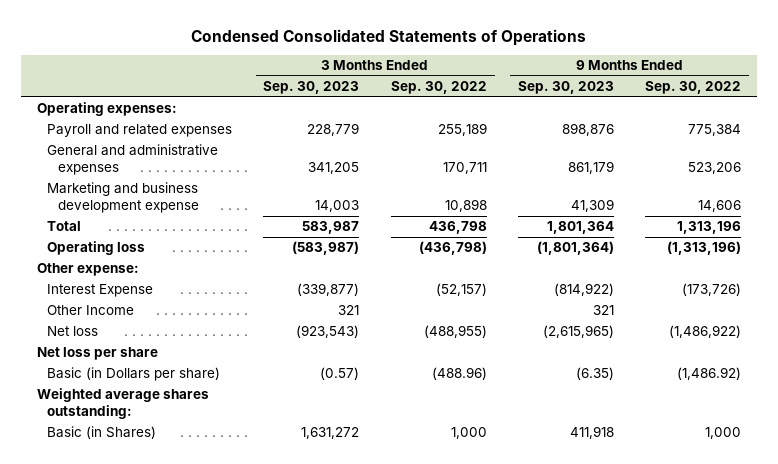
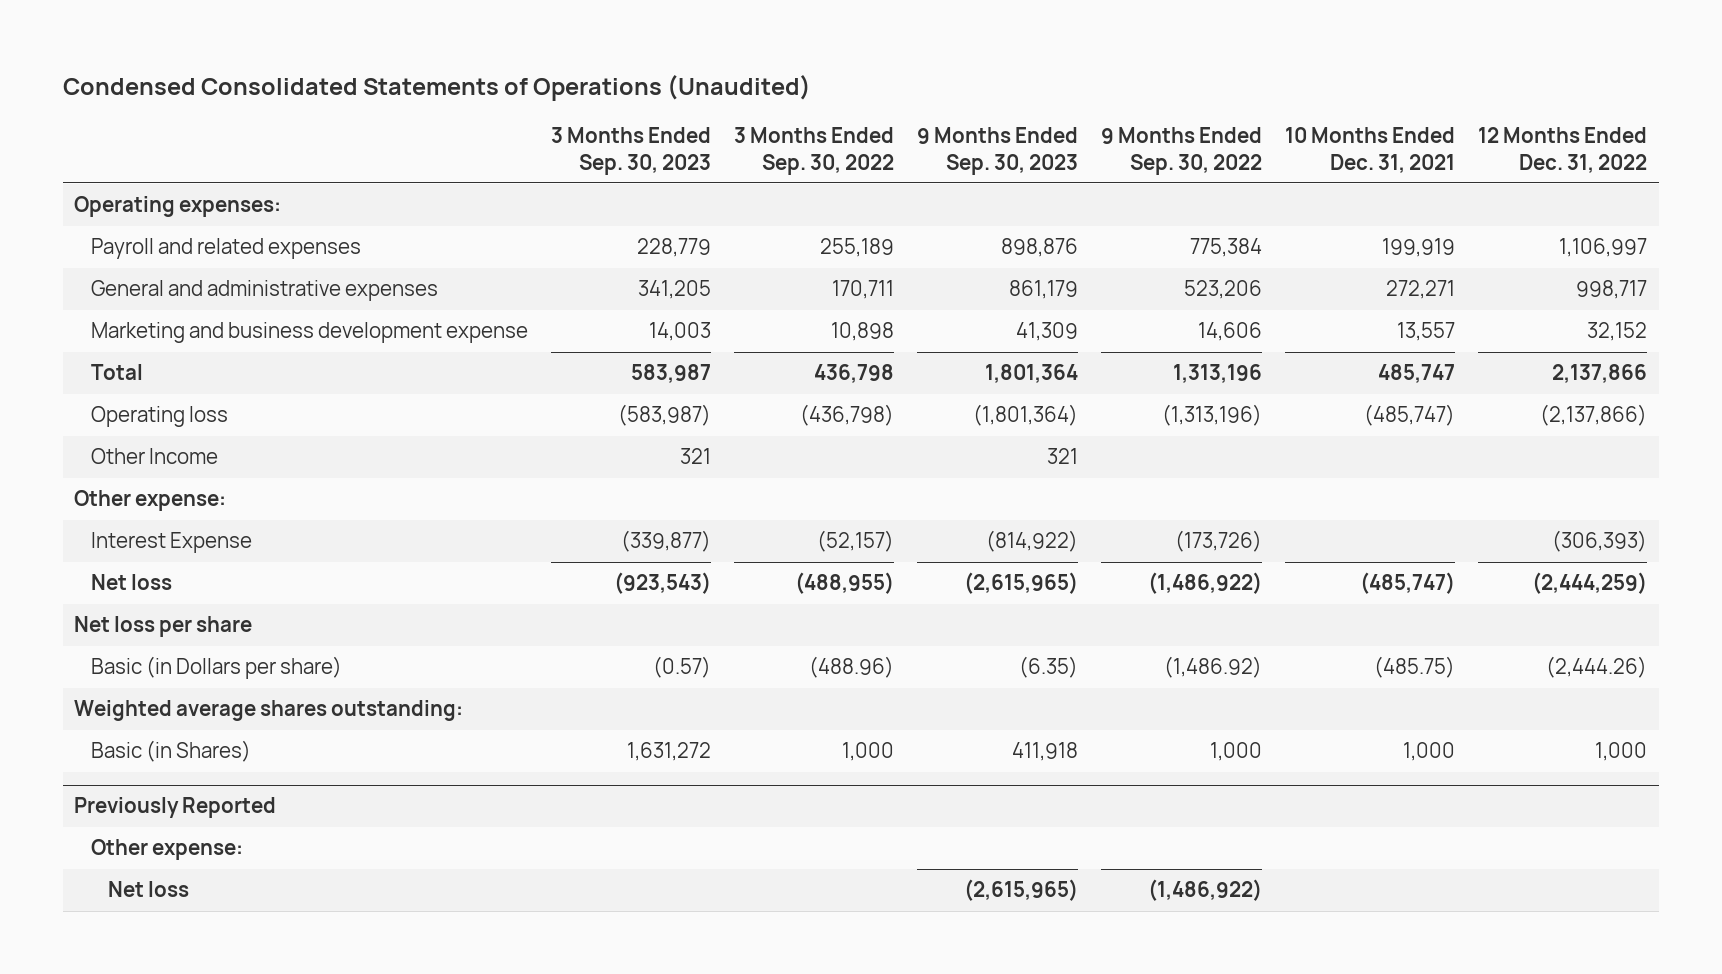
[191,28,587,46] Condensed Consolidated Statements of Operations -> [62,74,811,101] Condensed Consolidated Statements of Operations (Unaudited)
none -> [1285,127,1456,173] 10 Months Ended Dec. 31, 2021
none -> [1478,127,1648,173] 12 Months Ended Dec. 31, 2022
[47,305,135,316] Other Income -> [91,448,219,465] Other Income
none -> [74,797,277,819] Previously Reported
none -> [91,839,244,861] Other expense:
none -> [107,881,189,898] Net loss

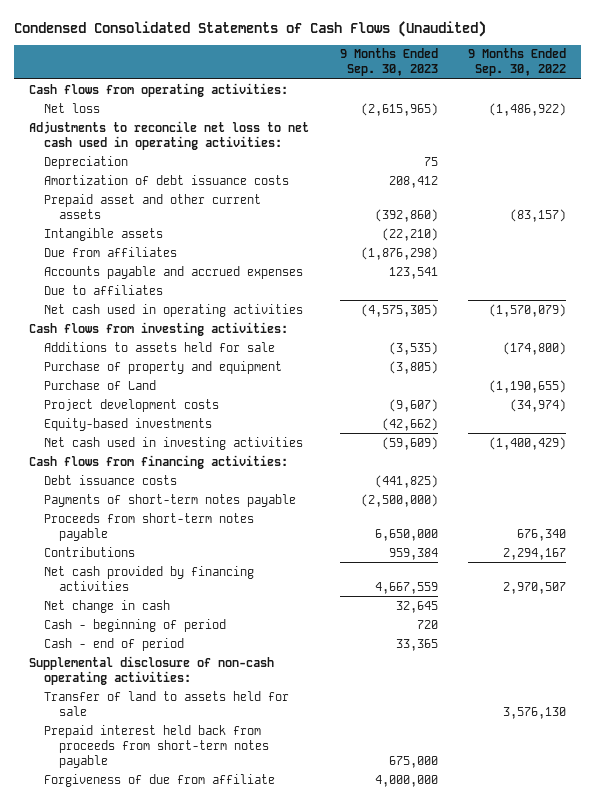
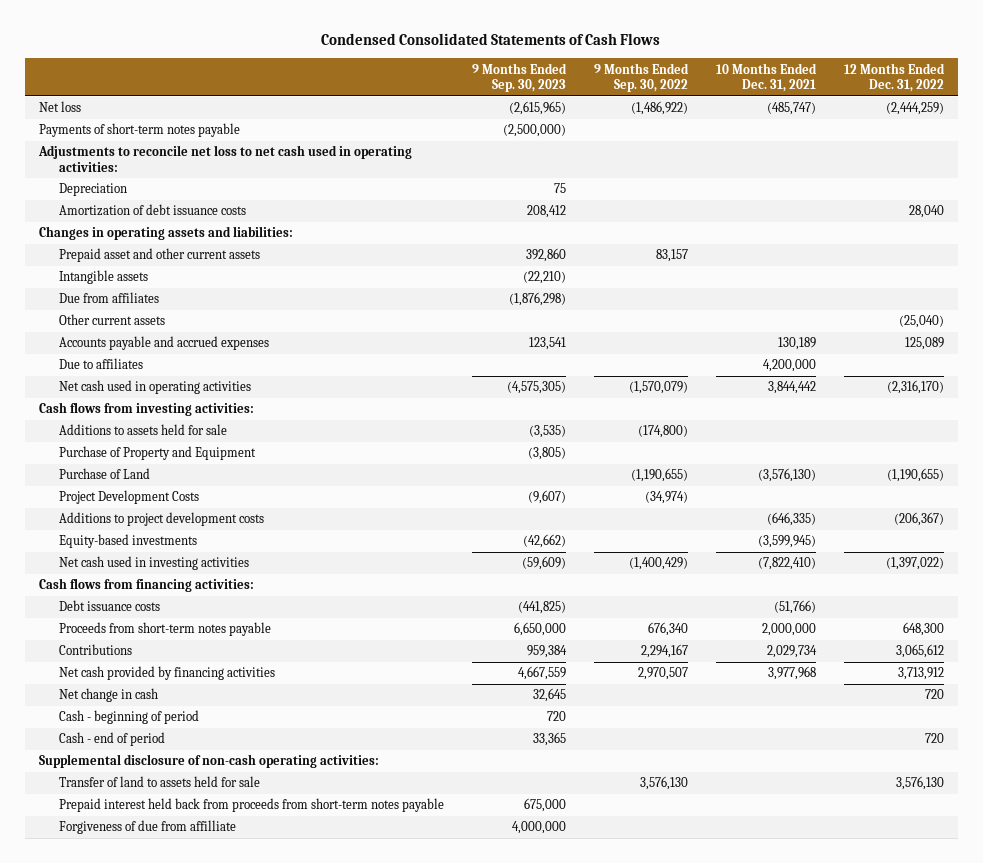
[14,20,487,37] Condensed Consolidated Statements of Cash Flows (Unaudited) -> [321,33,661,46] Condensed Consolidated Statements of Cash Flows
none -> [716,62,818,93] 10 Months Ended Dec. 31, 2021
none -> [844,62,946,93] 12 Months Ended Dec. 31, 2022
[29,82,289,97] Cash flows from operating activities: -> none
[44,493,297,507] Payments of short-term notes payable -> [38,123,240,138] Payments of short-term notes payable
none -> [38,226,293,241] Changes in operating assets and liabilities:
[374,208,438,222] (392,860) -> [526,248,567,263] 392,860
[509,208,566,222] (83,157) -> [656,249,689,263] 83,157
none -> [59,314,166,326] Other current assets
[44,360,283,374] Purchase of property and equipment -> [59,446,257,461] Purchase of Property and Equipment
[44,398,220,412] Project development costs -> [59,490,200,505] Project Development Costs
none -> [59,512,265,527] Additions to project development costs
[44,773,276,787] Forgiveness of due from affiliate -> [59,820,237,835] Forgiveness of due from affilliate

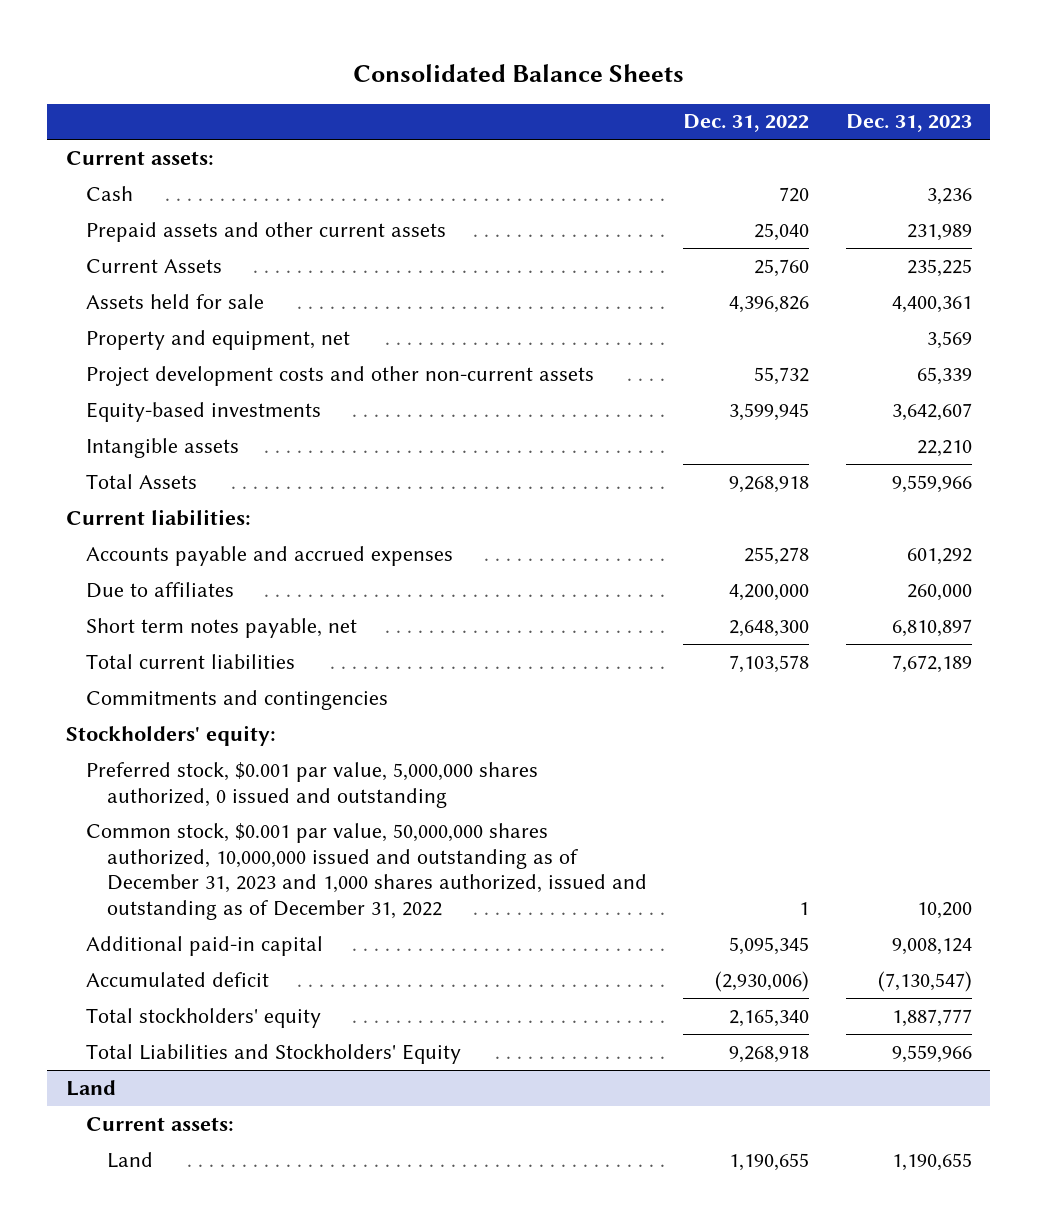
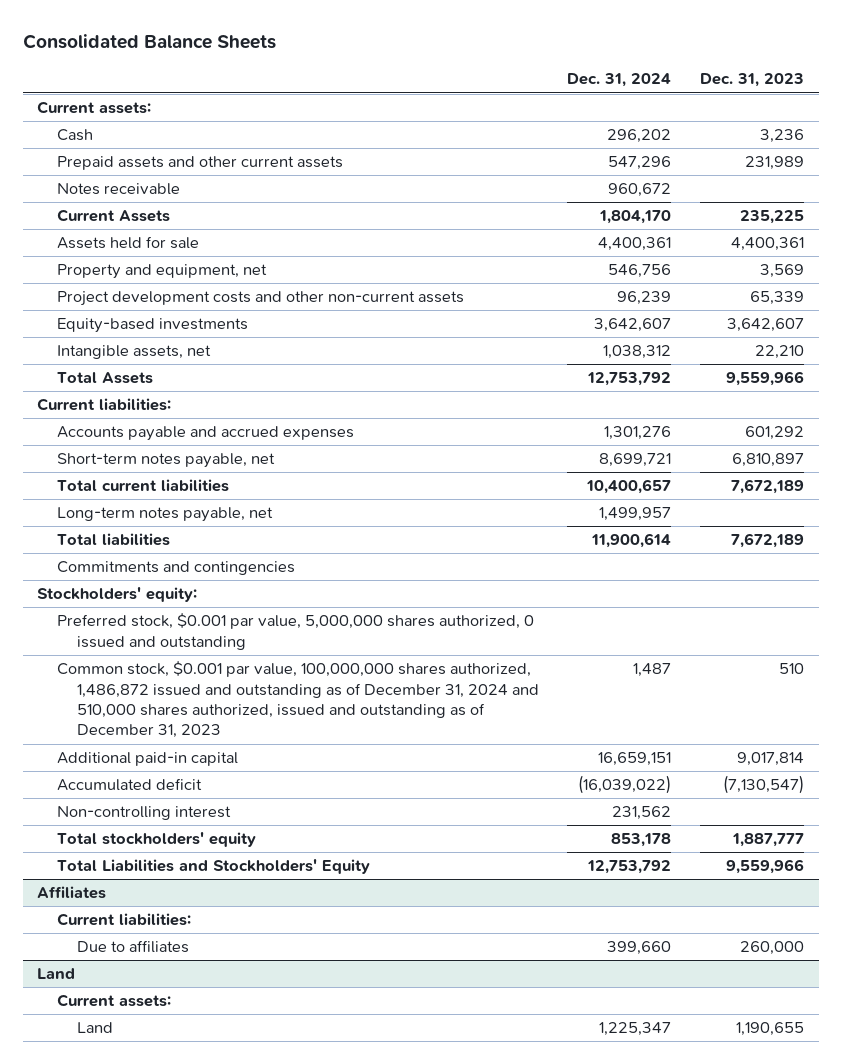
[683,114,810,133] Dec. 31, 2022 -> none
none -> [567,73,672,88] Dec. 31, 2024
none -> [56,183,180,196] Notes receivable
[86,437,240,458] Intangible assets -> [56,345,211,360] Intangible assets, net
[86,581,235,598] Due to affiliates -> none
[86,617,358,638] Short term notes payable, net -> [56,453,275,469] Short-term notes payable, net
none -> [56,507,273,523] Long-term notes payable, net
none -> [56,533,170,547] Total liabilities
[86,822,647,921] Common stock, $0.001 par value, 50,000,000 shares authorized, 10,000,000 issued and outstanding as of December 31, 2023 and 1,000 shares authorized, issued and outstanding as of December 31, 2022 -> [56,661,539,739] Common stock, $0.001 par value, 100,000,000 shares authorized, 1,486,872 issued and outstanding as of December 31, 2024 and 510,000 shares authorized, issued and outstanding as of December 31, 2023
[916,902,972,920] 10,200 -> [779,663,805,675] 510
[891,937,972,955] 9,008,124 -> [737,752,805,767] 9,017,814
none -> [56,806,231,821] Non-controlling interest
none -> [37,886,107,900] Affiliates
none -> [56,913,191,927] Current liabilities:
none -> [76,940,189,954] Due to affiliates

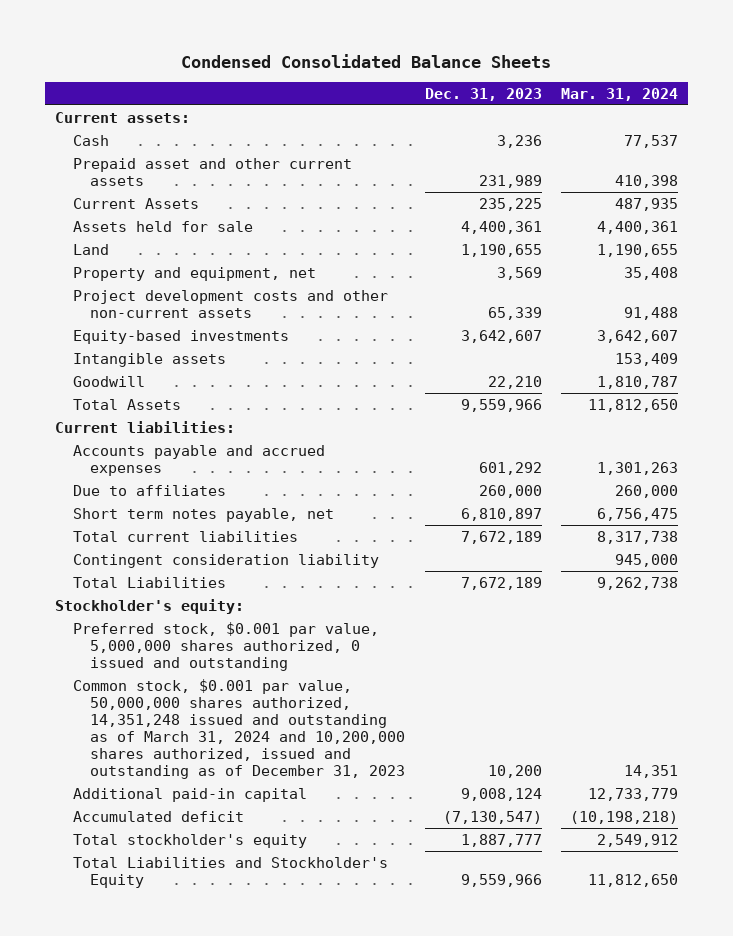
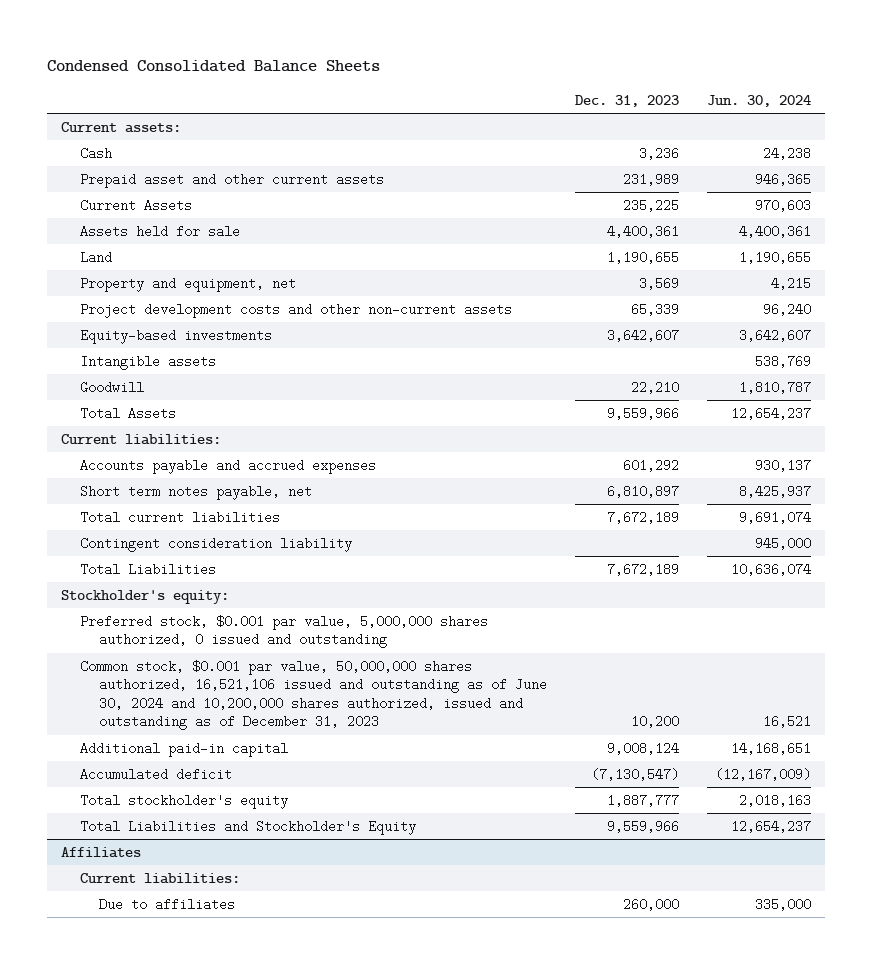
[561,87,679,101] Mar. 31, 2024 -> none
none -> [707,94,812,107] Jun. 30, 2024
[72,484,226,496] Due to affiliates -> none
[72,678,406,779] Common stock, $0.001 par value, 50,000,000 shares authorized, 14,351,248 issued and outstanding as of March 31, 2024 and 10,200,000 shares authorized, issued and outstanding as of December 31, 2023 -> [79,659,547,731] Common stock, $0.001 par value, 50,000,000 shares authorized, 16,521,106 issued and outstanding as of June 30, 2024 and 10,200,000 shares authorized, issued and outstanding as of December 31, 2023
none -> [60,846,141,858] Affiliates
none -> [79,872,240,884] Current liabilities:
none -> [98,897,235,911] Due to affiliates

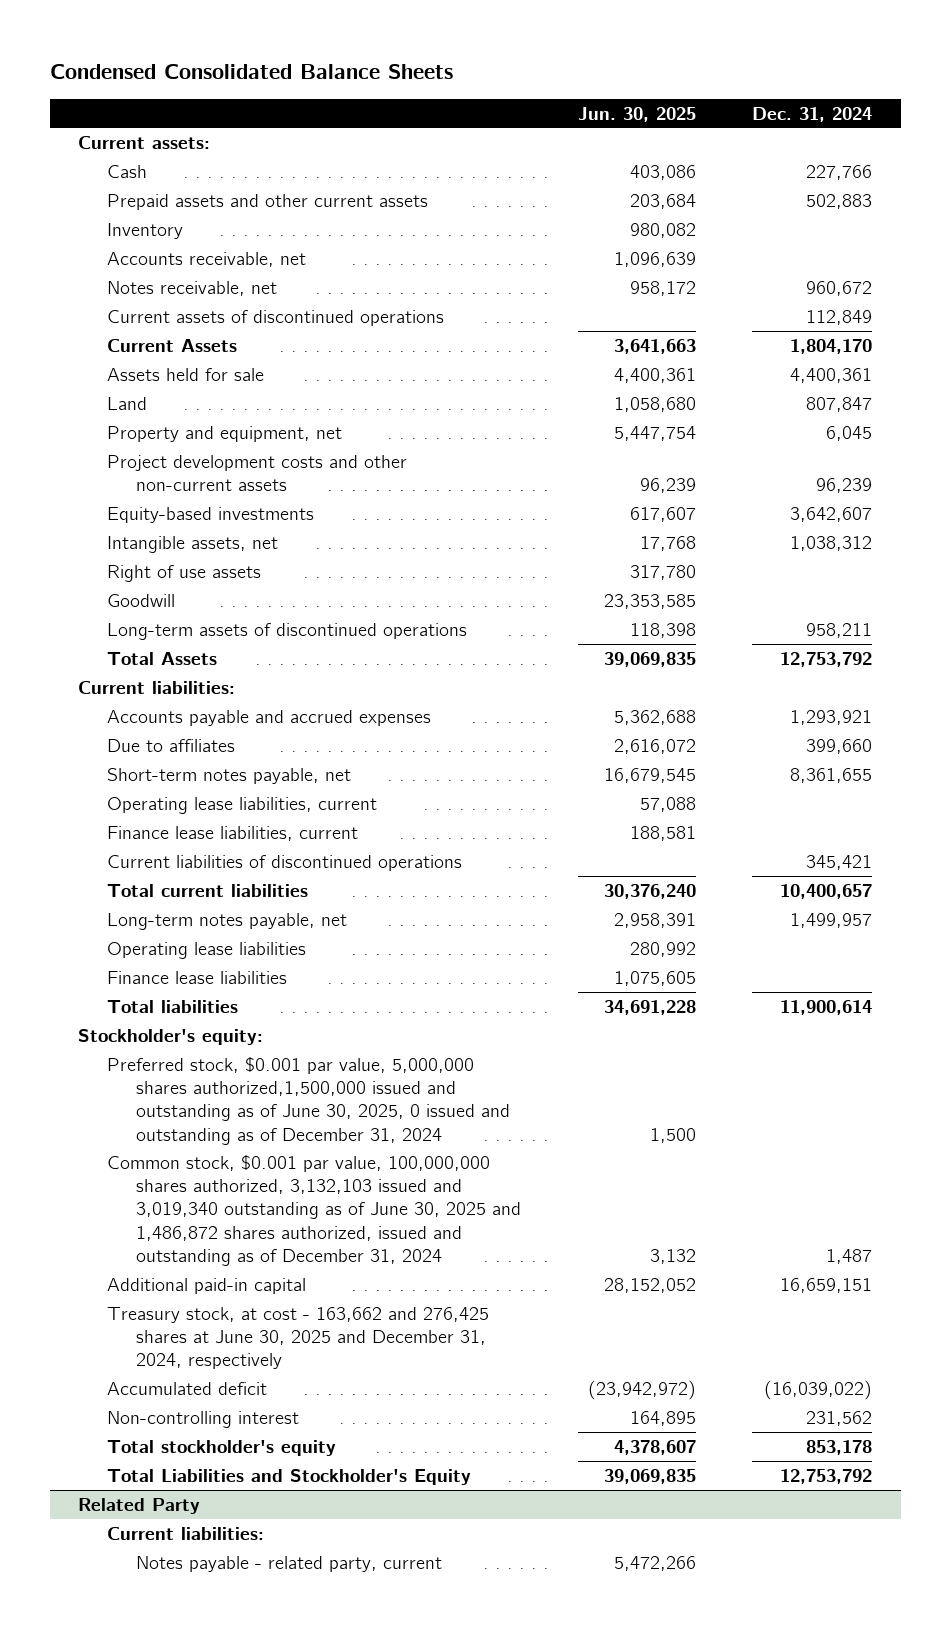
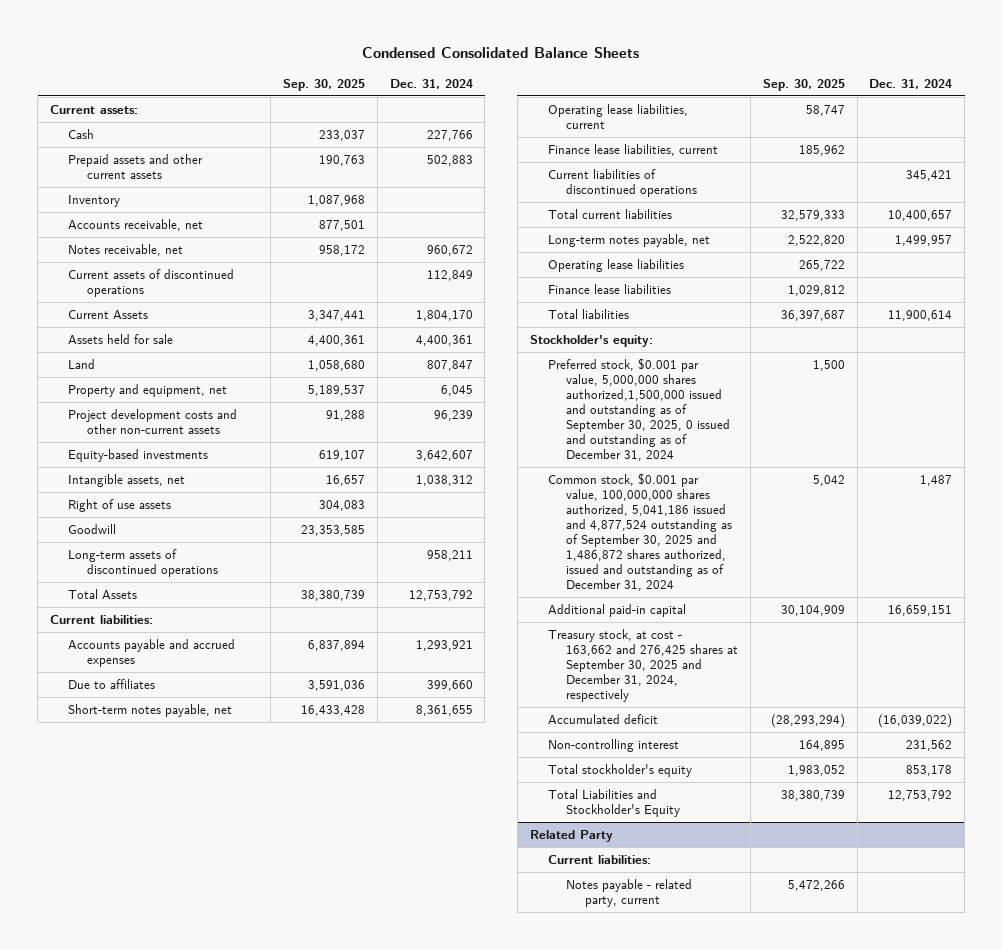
[577,106,696,122] Jun. 30, 2025 -> none
none -> [283,78,366,91] Sep. 30, 2025
[106,1056,510,1145] Preferred stock, $0.001 par value, 5,000,000 shares authorized,1,500,000 issued and outstanding as of June 30, 2025, 0 issued and outstanding as of December 31, 2024 -> [547,357,731,461] Preferred stock, $0.001 par value, 5,000,000 shares authorized,1,500,000 issued and outstanding as of September 30, 2025, 0 issued and outstanding as of December 31, 2024
[106,1154,521,1266] Common stock, $0.001 par value, 100,000,000 shares authorized, 3,132,103 issued and 3,019,340 outstanding as of June 30, 2025 and 1,486,872 shares authorized, issued and outstanding as of December 31, 2024 -> [547,472,733,591] Common stock, $0.001 par value, 100,000,000 shares authorized, 5,041,186 issued and 4,877,524 outstanding as of September 30, 2025 and 1,486,872 shares authorized, issued and outstanding as of December 31, 2024
[106,1306,489,1370] Treasury stock, at cost - 163,662 and 276,425 shares at June 30, 2025 and December 31, 2024, respectively -> [547,628,739,702] Treasury stock, at cost - 163,662 and 276,425 shares at September 30, 2025 and December 31, 2024, respectively

